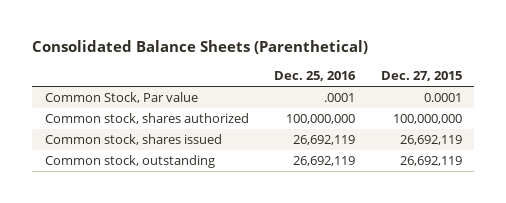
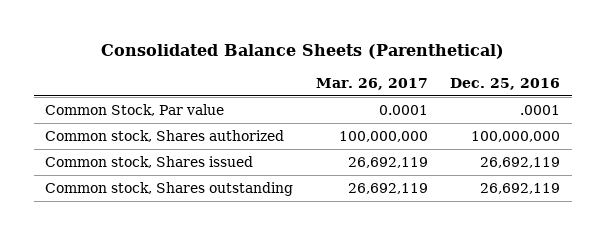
[380,71,462,82] Dec. 27, 2015 -> none
none -> [315,77,428,90] Mar. 26, 2017
[44,113,249,125] Common stock, shares authorized -> [45,130,285,143] Common stock, Shares authorized
[44,134,222,146] Common stock, shares issued -> [45,156,254,169] Common stock, Shares issued
[44,155,215,169] Common stock, outstanding -> [45,182,294,197] Common stock, Shares outstanding

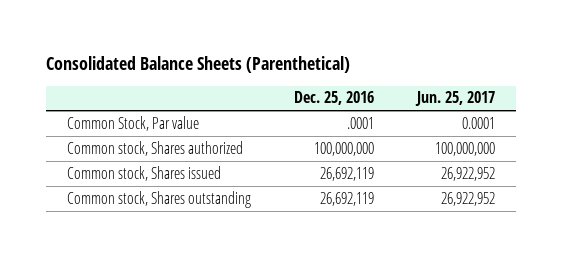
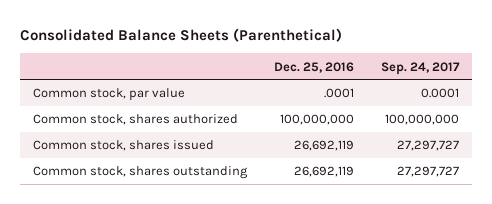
[414,91,495,107] Jun. 25, 2017 -> none
none -> [380,61,460,75] Sep. 24, 2017
[67,115,200,131] Common Stock, Par value -> [33,88,186,102] Common stock, par value
[67,140,244,156] Common stock, Shares authorized -> [33,114,239,126] Common stock, shares authorized
[67,165,222,181] Common stock, Shares issued -> [33,140,215,152] Common stock, shares issued
[67,190,252,208] Common stock, Shares outstanding -> [33,166,249,180] Common stock, shares outstanding

